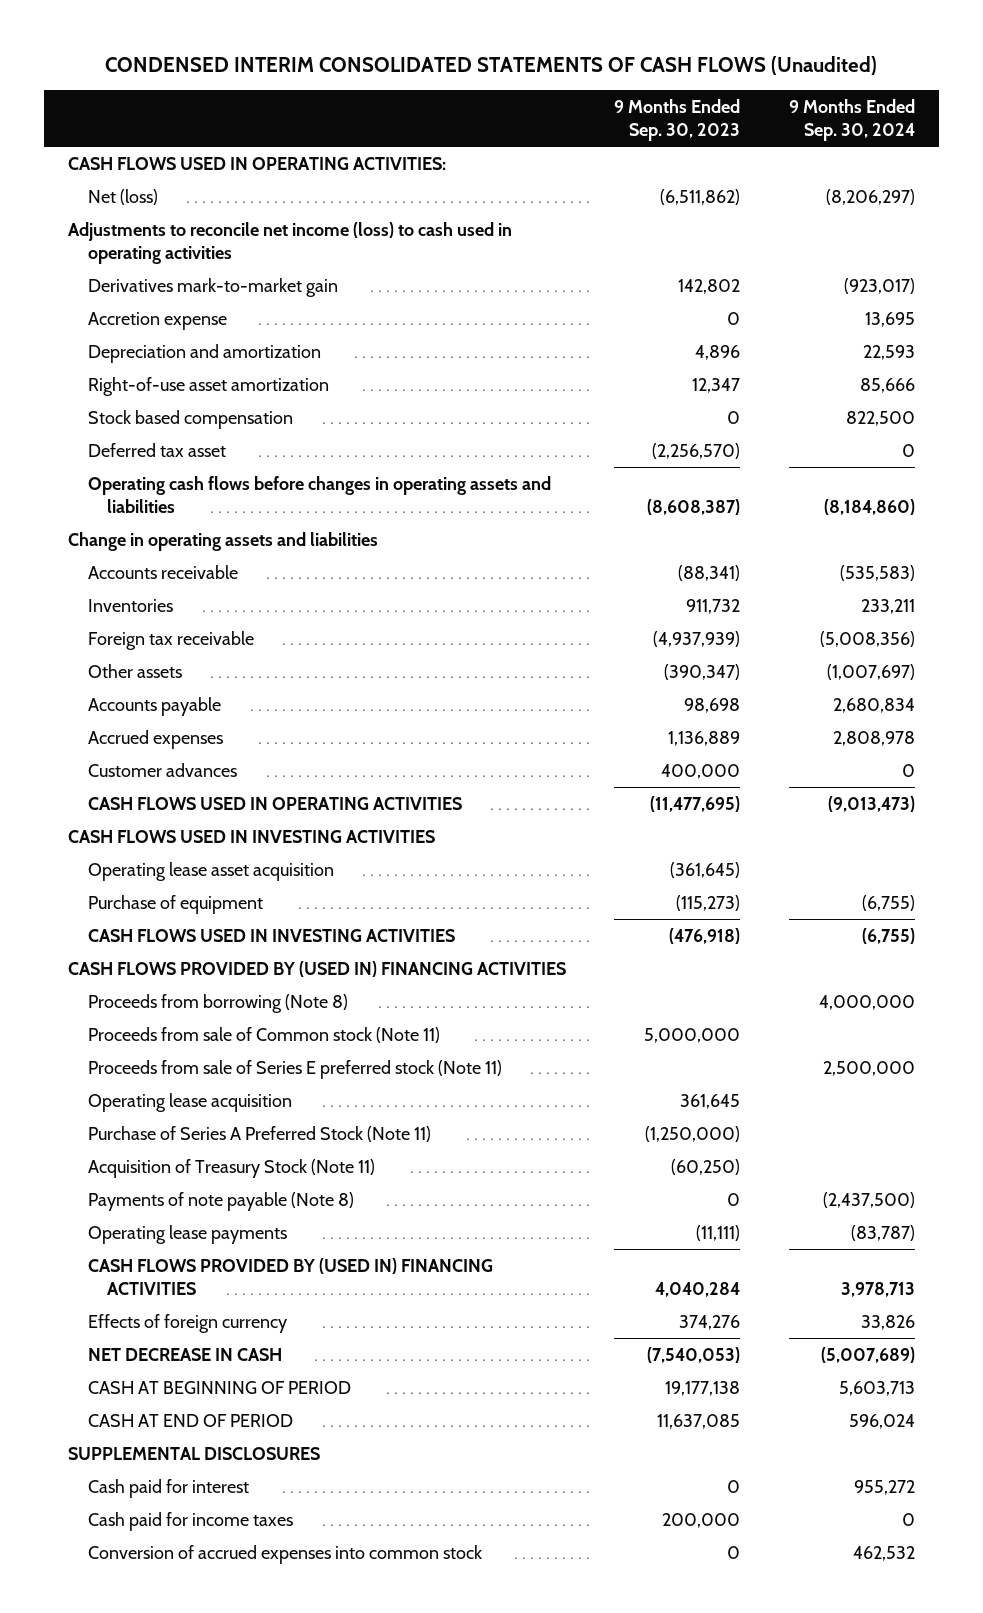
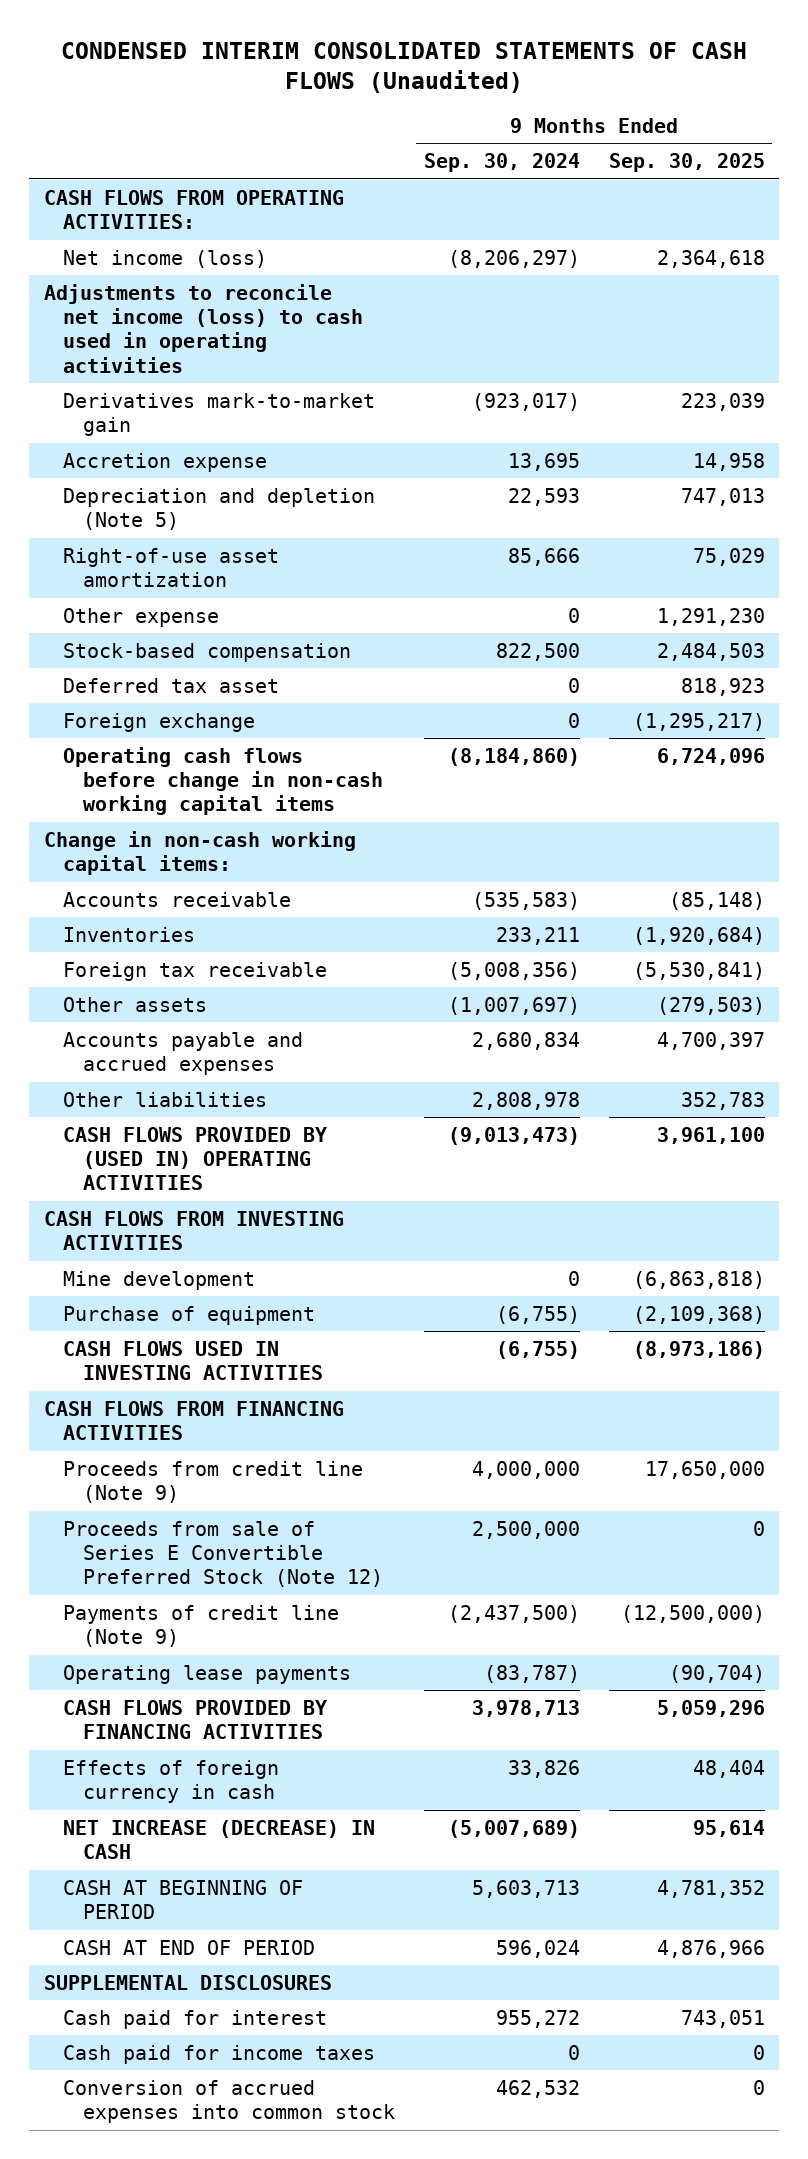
[614,98,741,141] 9 Months Ended Sep. 30, 2023 -> none
none -> [608,153,765,173] Sep. 30, 2025
[68,156,447,170] CASH FLOWS USED IN OPERATING ACTIVITIES: -> [43,189,344,230] CASH FLOWS FROM OPERATING ACTIVITIES:
[87,188,158,205] Net (loss) -> [63,249,268,268] Net income (loss)
[87,343,321,363] Depreciation and amortization -> [63,487,376,531] Depreciation and depletion (Note 5)
none -> [63,607,220,627] Other expense
[87,409,293,429] Stock based compensation -> [63,642,352,662] Stock-based compensation
[68,531,379,551] Change in operating assets and liabilities -> none
none -> [63,712,256,732] Foreign exchange
[87,475,551,514] Operating cash flows before changes in operating assets and liabilities -> [63,746,383,816] Operating cash flows before change in non-cash working capital items
none -> [43,830,356,876] Change in non-cash working capital items:
[87,762,237,777] Customer advances -> none
[87,861,334,881] Operating lease asset acquisition -> none
[87,696,221,716] Accounts payable -> [63,1031,304,1076] Accounts payable and accrued expenses
[87,729,223,749] Accrued expenses -> [63,1091,268,1107] Other liabilities
[87,796,462,810] CASH FLOWS USED IN OPERATING ACTIVITIES -> [63,1126,328,1191] CASH FLOWS PROVIDED BY (USED IN) OPERATING ACTIVITIES
[68,829,436,843] CASH FLOWS USED IN INVESTING ACTIVITIES -> [43,1210,344,1251] CASH FLOWS FROM INVESTING ACTIVITIES
none -> [63,1270,256,1290] Mine development
[87,993,348,1013] Proceeds from borrowing (Note 8) -> none
[87,1026,440,1043] Proceeds from sale of Common stock (Note 11) -> none
[87,1092,292,1112] Operating lease acquisition -> none
[87,1125,431,1142] Purchase of Series A Preferred Stock (Note 11) -> none
[87,1158,375,1178] Acquisition of Treasury Stock (Note 11) -> none
[68,960,567,977] CASH FLOWS PROVIDED BY (USED IN) FINANCING ACTIVITIES -> [43,1400,344,1441] CASH FLOWS FROM FINANCING ACTIVITIES
none -> [63,1460,364,1504] Proceeds from credit line (Note 9)
[87,1059,502,1079] Proceeds from sale of Series E preferred stock (Note 11) -> [63,1520,383,1588] Proceeds from sale of Series E Convertible Preferred Stock (Note 12)
[87,1191,354,1211] Payments of note payable (Note 8) -> [63,1604,340,1648] Payments of credit line (Note 9)
[87,1257,493,1296] CASH FLOWS PROVIDED BY (USED IN) FINANCING ACTIVITIES -> [63,1699,328,1740] CASH FLOWS PROVIDED BY FINANCING ACTIVITIES
[87,1313,287,1333] Effects of foreign currency -> [63,1759,280,1804] Effects of foreign currency in cash
[87,1347,282,1361] NET DECREASE IN CASH -> [63,1819,376,1860] NET INCREASE (DECREASE) IN CASH

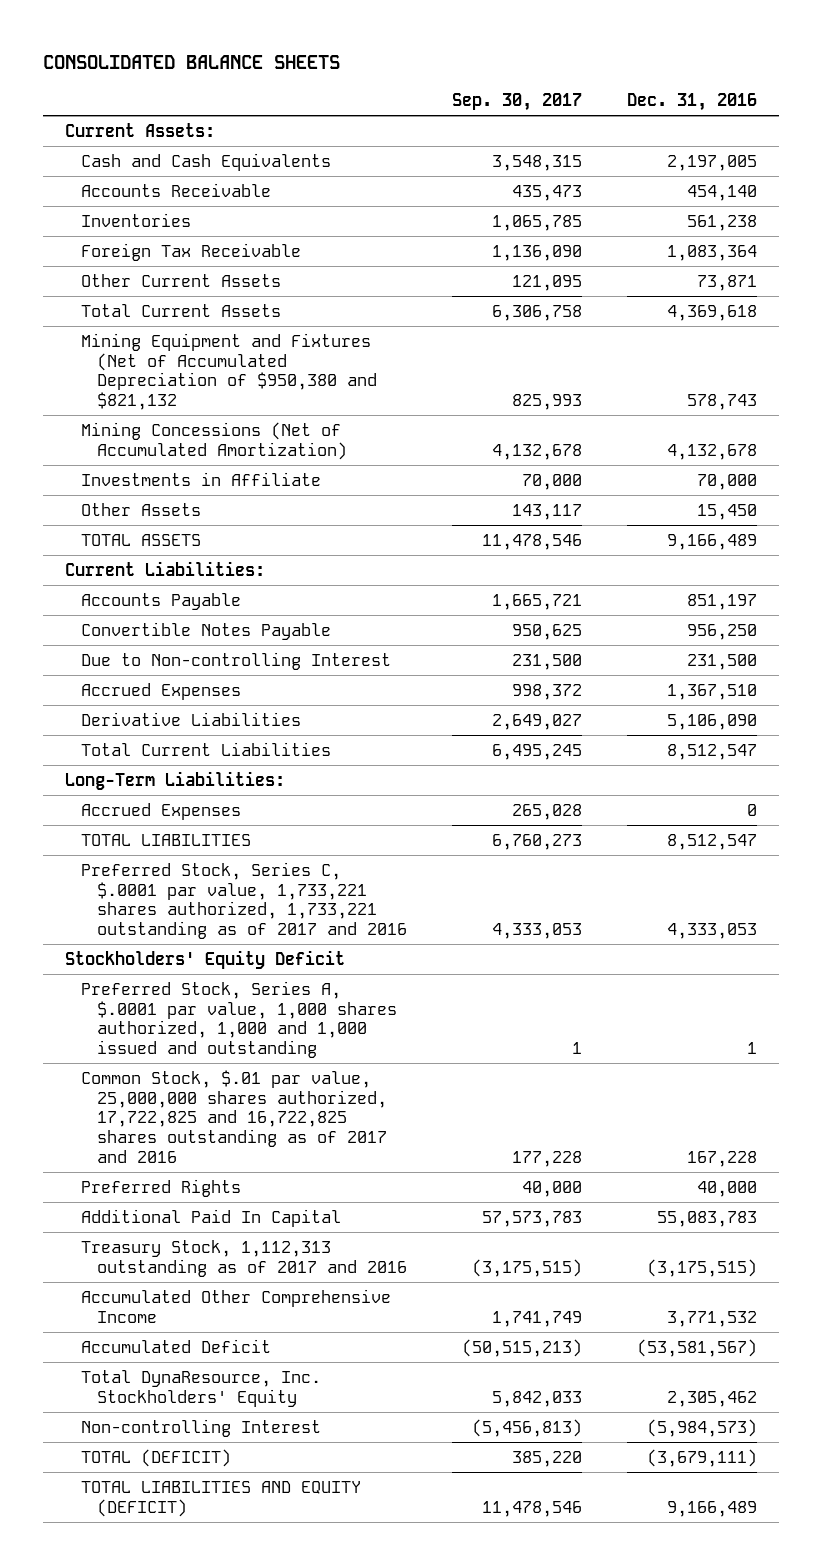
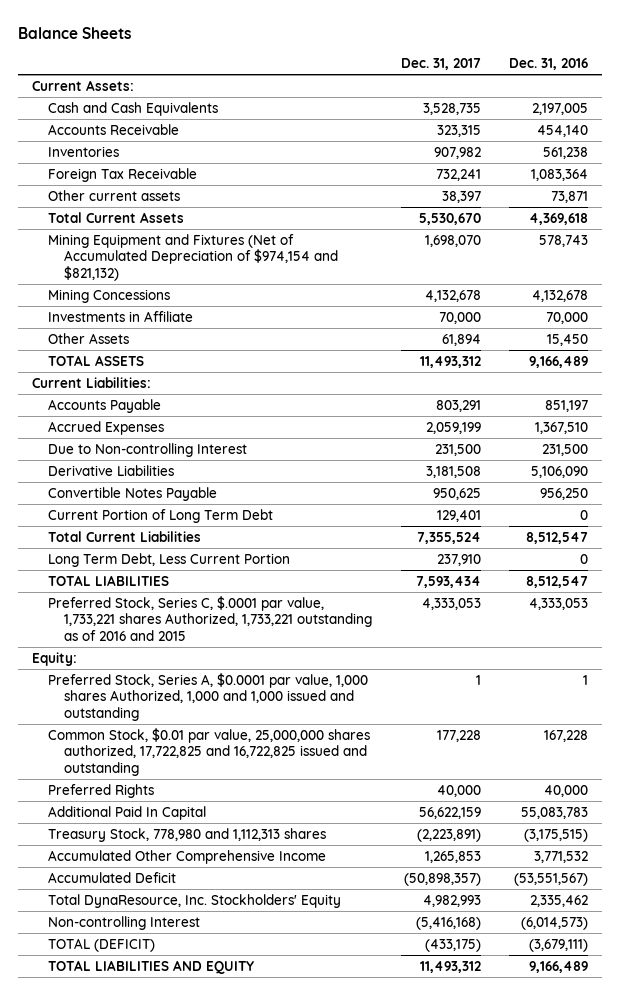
[42,54,340,69] CONSOLIDATED BALANCE SHEETS -> [17,26,131,39] Balance Sheets
[452,93,583,112] Sep. 30, 2017 -> none
none -> [400,57,481,70] Dec. 31, 2017
[81,273,282,287] Other Current Assets -> [48,189,181,201] Other current assets
[81,332,378,411] Mining Equipment and Fixtures (Net of Accumulated Depreciation of $950,380 and $821,132 -> [48,233,339,281] Mining Equipment and Fixtures (Net of Accumulated Depreciation of $974,154 and $821,132)
[81,421,348,460] Mining Concessions (Net of Accumulated Amortization) -> [48,288,171,303] Mining Concessions
[81,651,392,670] Due to Non-controlling Interest -> [48,442,248,457] Due to Non-controlling Interest
[81,621,332,640] Convertible Notes Payable -> [48,486,218,501] Convertible Notes Payable
none -> [48,508,274,523] Current Portion of Long Term Debt
[65,770,286,790] Long-Term Liabilities: -> none
[81,802,242,820] Accrued Expenses -> none
none -> [48,552,291,567] Long Term Debt, Less Current Portion
[81,861,408,940] Preferred Stock, Series C, $.0001 par value, 1,733,221 shares authorized, 1,733,221 outstanding as of 2017 and 2016 -> [48,595,373,641] Preferred Stock, Series C, $.0001 par value, 1,733,221 shares Authorized, 1,733,221 outstanding as of 2016 and 2015
[65,949,346,969] Stockholders' Equity Deficit -> [31,651,77,666] Equity:
[81,980,398,1059] Preferred Stock, Series A, $.0001 par value, 1,000 shares authorized, 1,000 and 1,000 issued and outstanding -> [48,672,369,721] Preferred Stock, Series A, $0.0001 par value, 1,000 shares Authorized, 1,000 and 1,000 issued and outstanding
[81,1069,388,1163] Common Stock, $.01 par value, 25,000,000 shares authorized, 17,722,825 and 16,722,825 shares outstanding as of 2017 and 2016 -> [48,727,371,776] Common Stock, $0.01 par value, 25,000,000 shares authorized, 17,722,825 and 16,722,825 issued and outstanding
[81,1239,408,1277] Treasury Stock, 1,112,313 outstanding as of 2017 and 2016 -> [48,827,327,842] Treasury Stock, 778,980 and 1,112,313 shares
[636,1338,757,1357] (53,581,567) -> [514,872,589,886] (53,551,567)
[666,1390,757,1407] 2,305,462 -> [530,894,589,907] 2,335,462
[646,1418,757,1437] (5,984,573) -> [521,916,589,930] (6,014,573)
[81,1480,362,1517] TOTAL LIABILITIES AND EQUITY (DEFICIT) -> [48,959,255,974] TOTAL LIABILITIES AND EQUITY

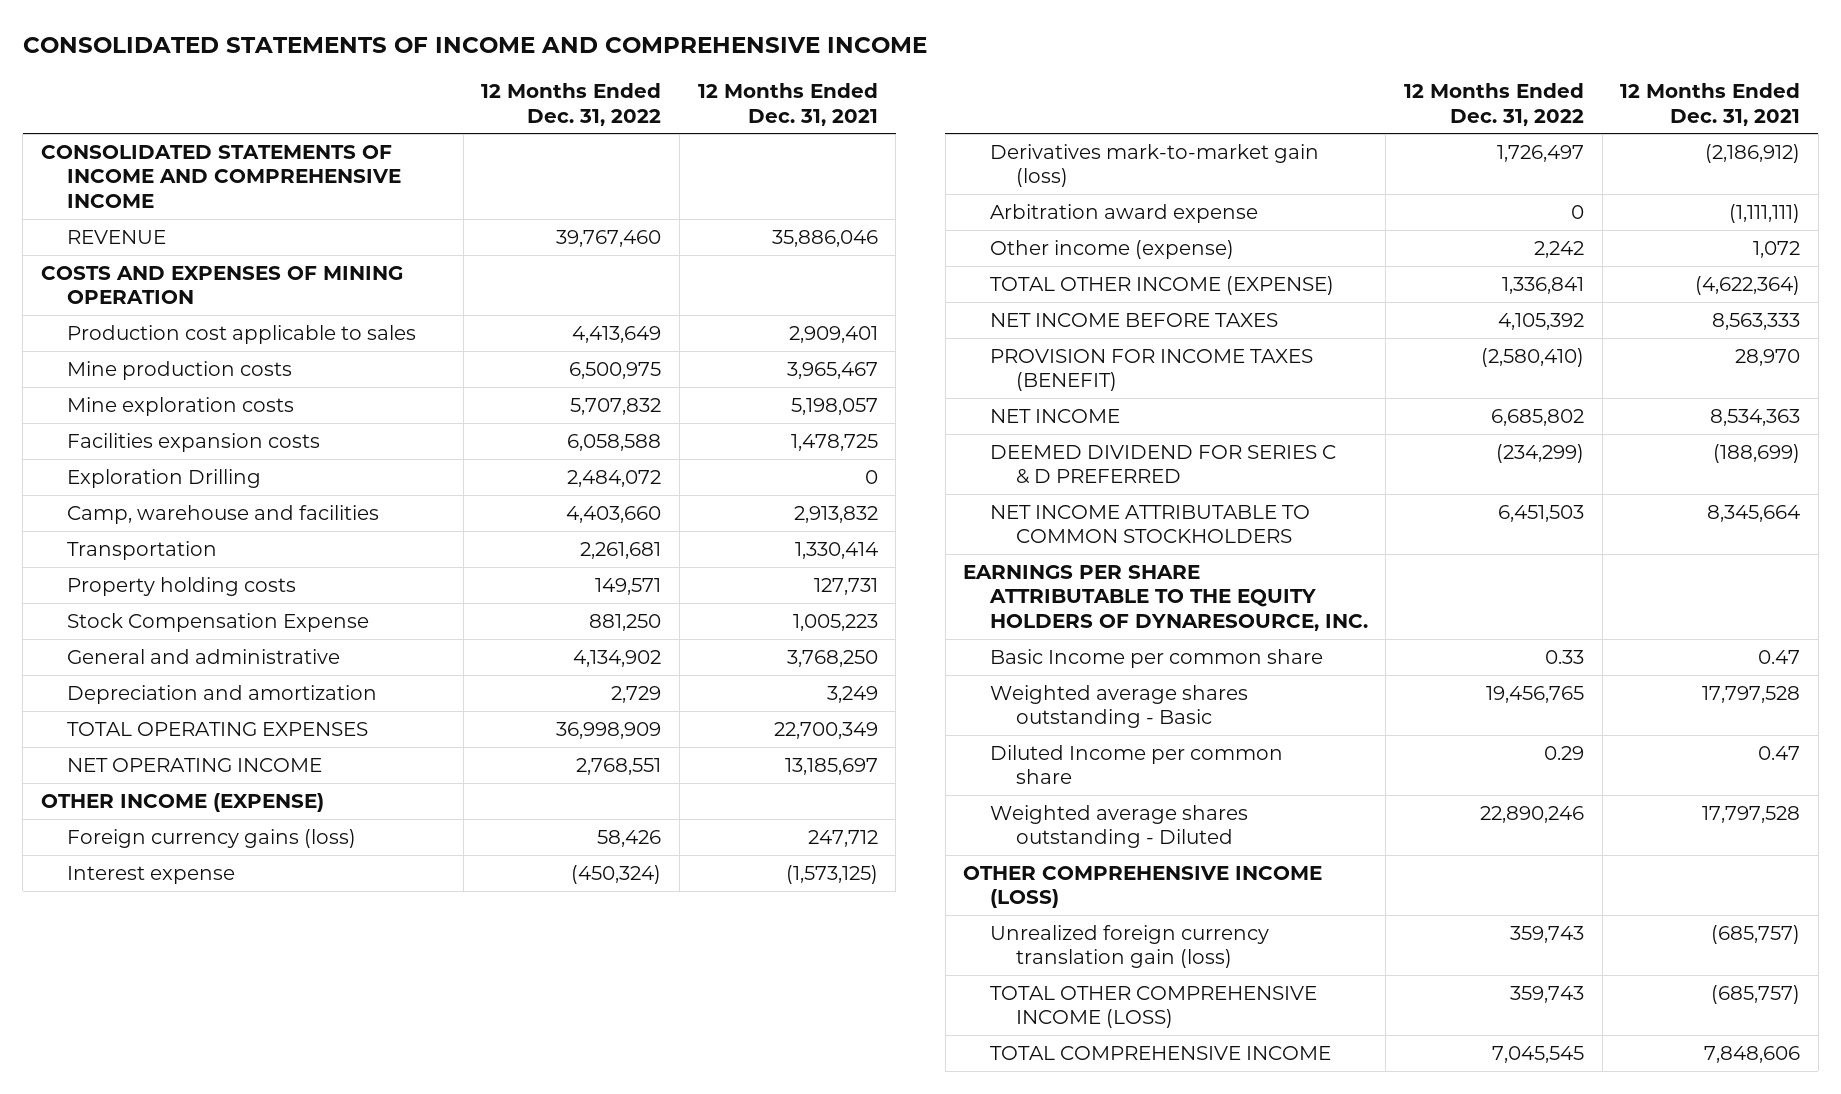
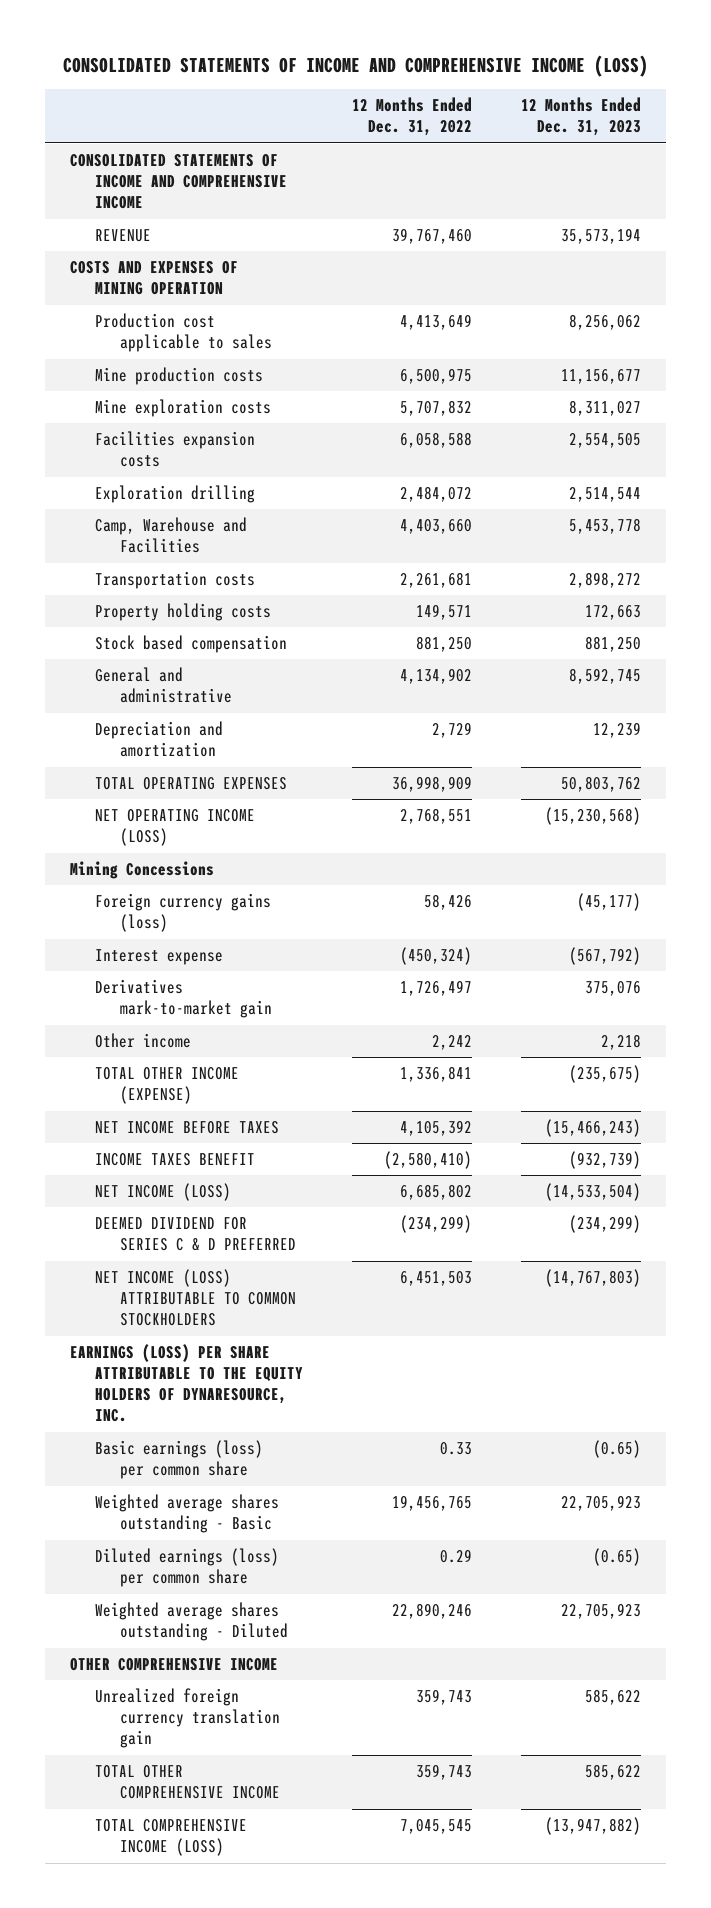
[22,37,927,54] CONSOLIDATED STATEMENTS OF INCOME AND COMPREHENSIVE INCOME -> [62,54,648,77] CONSOLIDATED STATEMENTS OF INCOME AND COMPREHENSIVE INCOME (LOSS)
[697,82,878,126] 12 Months Ended Dec. 31, 2021 -> none
none -> [521,97,642,137] 12 Months Ended Dec. 31, 2023
[67,468,262,488] Exploration Drilling -> [95,485,256,504] Exploration drilling
[67,504,380,524] Camp, warehouse and facilities -> [95,517,248,554] Camp, Warehouse and Facilities
[67,540,218,560] Transportation -> [95,571,256,590] Transportation costs
[67,612,370,632] Stock Compensation Expense -> [95,635,288,654] Stock based compensation
[40,792,324,812] OTHER INCOME (EXPENSE) -> none
[67,757,323,772] NET OPERATING INCOME -> [95,809,256,847] NET OPERATING INCOME (LOSS)
none -> [69,861,214,880] Mining Concessions
[989,203,1258,223] Arbitration award expense -> none
[989,143,1319,188] Derivatives mark-to-market gain (loss) -> [95,979,273,1019] Derivatives mark-to-market gain
[989,239,1234,259] Other income (expense) -> [95,1033,192,1049] Other income
[989,348,1313,392] PROVISION FOR INCOME TAXES (BENEFIT) -> [95,1153,256,1167] INCOME TAXES BENEFIT
[989,408,1120,423] NET INCOME -> [95,1183,232,1202] NET INCOME (LOSS)
[989,504,1310,544] NET INCOME ATTRIBUTABLE TO COMMON STOCKHOLDERS -> [95,1269,297,1327] NET INCOME (LOSS) ATTRIBUTABLE TO COMMON STOCKHOLDERS
[963,564,1368,631] EARNINGS PER SHARE ATTRIBUTABLE TO THE EQUITY HOLDERS OF DYNARESOURCE, INC. -> [69,1344,304,1423] EARNINGS (LOSS) PER SHARE ATTRIBUTABLE TO THE EQUITY HOLDERS OF DYNARESOURCE, INC.
[989,648,1323,668] Basic Income per common share -> [95,1440,264,1480] Basic earnings (loss) per common share
[989,744,1283,785] Diluted Income per common share -> [95,1548,280,1588] Diluted earnings (loss) per common share
[963,865,1323,909] OTHER COMPREHENSIVE INCOME (LOSS) -> [69,1658,278,1672] OTHER COMPREHENSIVE INCOME
[989,924,1269,969] Unrealized foreign currency translation gain (loss) -> [95,1688,281,1749] Unrealized foreign currency translation gain
[989,985,1317,1029] TOTAL OTHER COMPREHENSIVE INCOME (LOSS) -> [95,1765,281,1800] TOTAL OTHER COMPREHENSIVE INCOME
[989,1045,1331,1060] TOTAL COMPREHENSIVE INCOME -> [95,1819,248,1857] TOTAL COMPREHENSIVE INCOME (LOSS)

